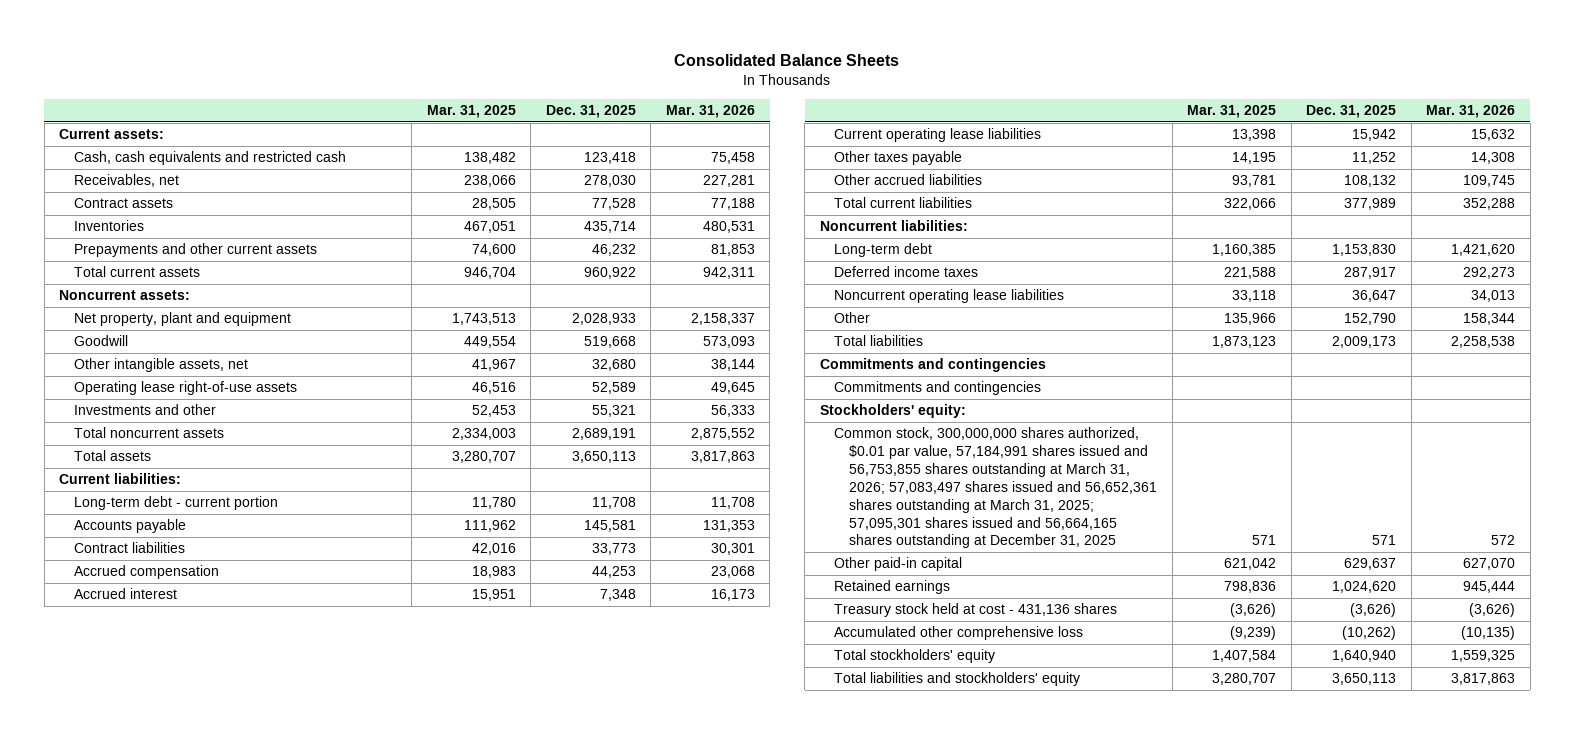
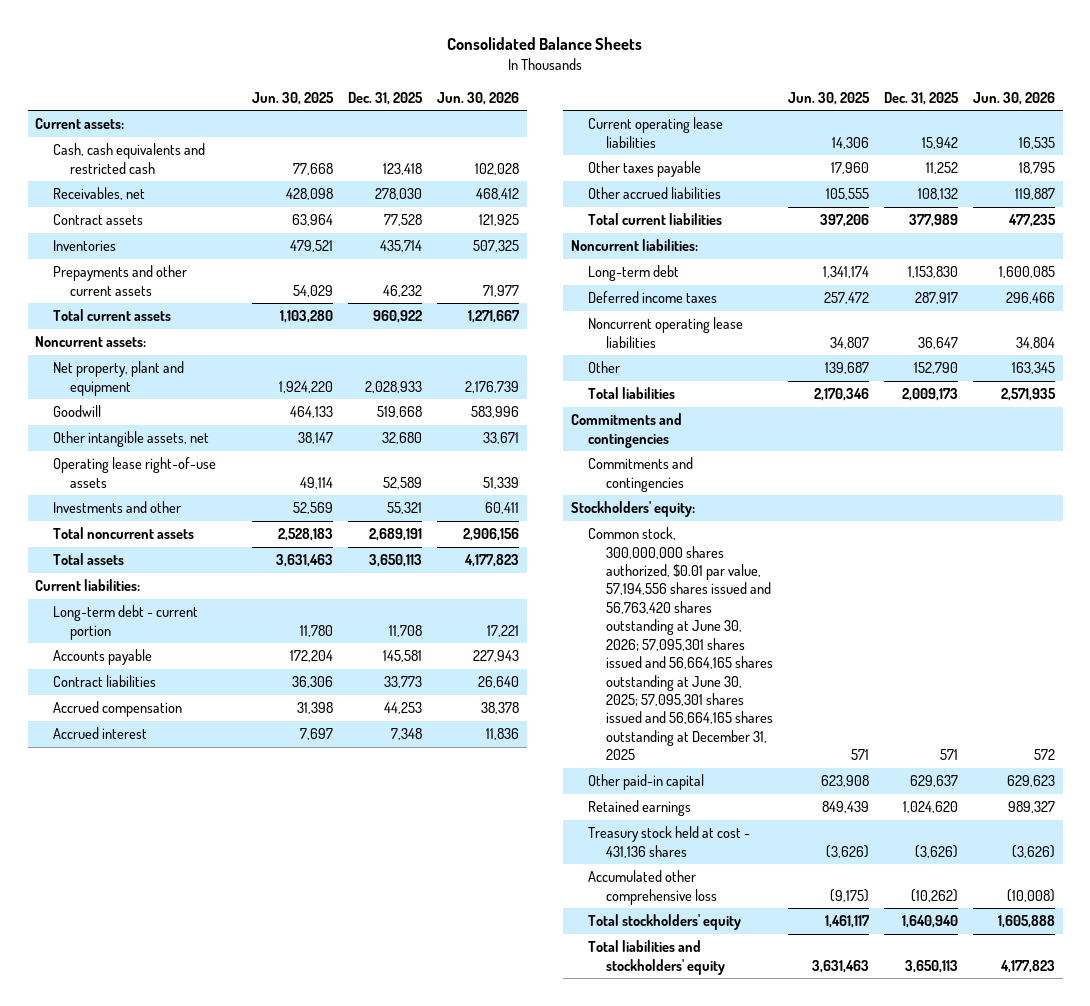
[426,105,516,119] Mar. 31, 2025 -> none
[665,105,755,119] Mar. 31, 2026 -> none
none -> [252,91,335,105] Jun. 30, 2025
none -> [437,91,520,105] Jun. 30, 2026
[834,427,1158,549] Common stock, 300,000,000 shares authorized, $0.01 par value, 57,184,991 shares issued and 56,753,855 shares outstanding at March 31, 2026; 57,083,497 shares issued and 56,652,361 shares outstanding at March 31, 2025; 57,095,301 shares issued and 56,664,165 shares outstanding at December 31, 2025 -> [588,527,773,761] Common stock, 300,000,000 shares authorized, $0.01 par value, 57,194,556 shares issued and 56,763,420 shares outstanding at June 30, 2026; 57,095,301 shares issued and 56,664,165 shares outstanding at June 30, 2025; 57,095,301 shares issued and 56,664,165 shares outstanding at December 31, 2025

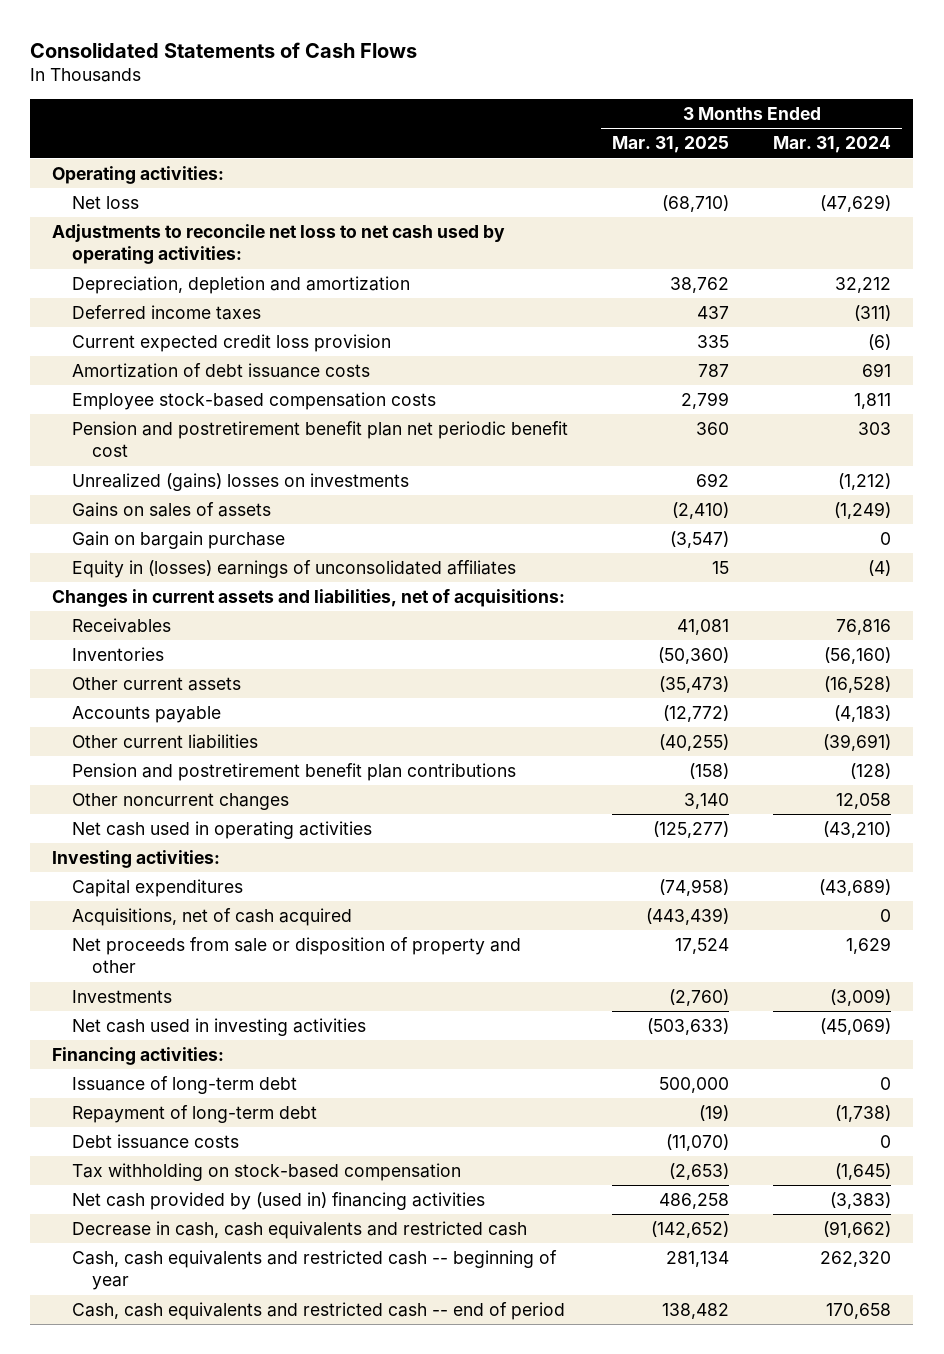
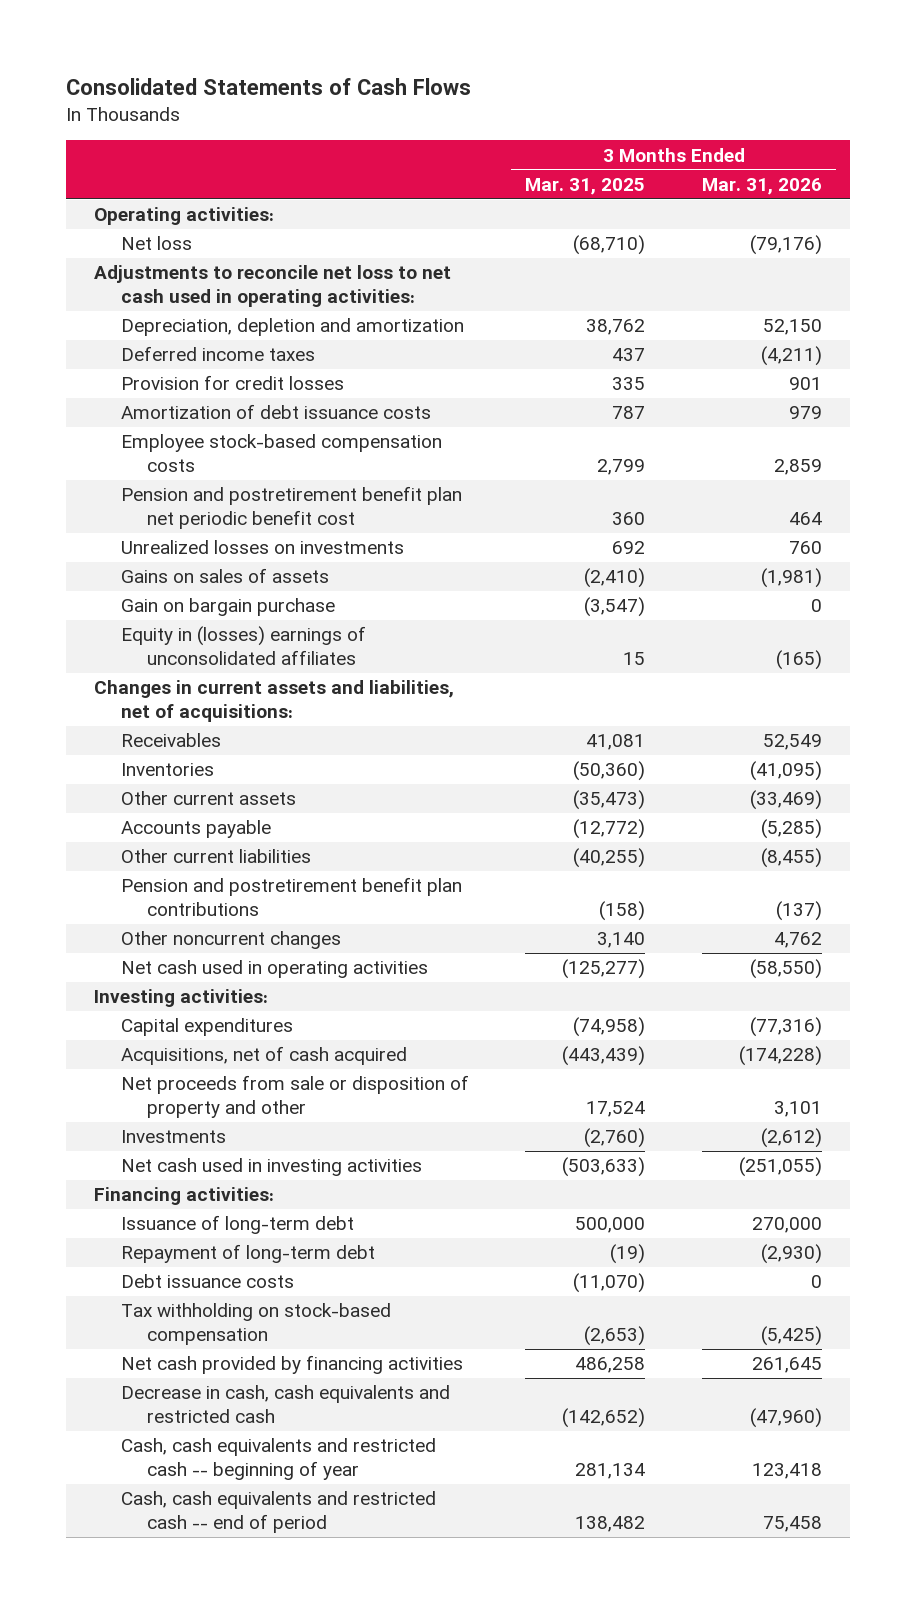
[773,136,892,154] Mar. 31, 2024 -> none
none -> [701,178,822,196] Mar. 31, 2026
[52,224,506,265] Adjustments to reconcile net loss to net cash used by operating activities: -> [93,265,451,307] Adjustments to reconcile net loss to net cash used in operating activities:
[72,334,392,353] Current expected credit loss provision -> [120,375,344,391] Provision for credit losses
[72,473,410,492] Unrealized (gains) losses on investments -> [120,540,404,555] Unrealized losses on investments
[72,1192,486,1211] Net cash provided by (used in) financing activities -> [120,1355,463,1375] Net cash provided by financing activities

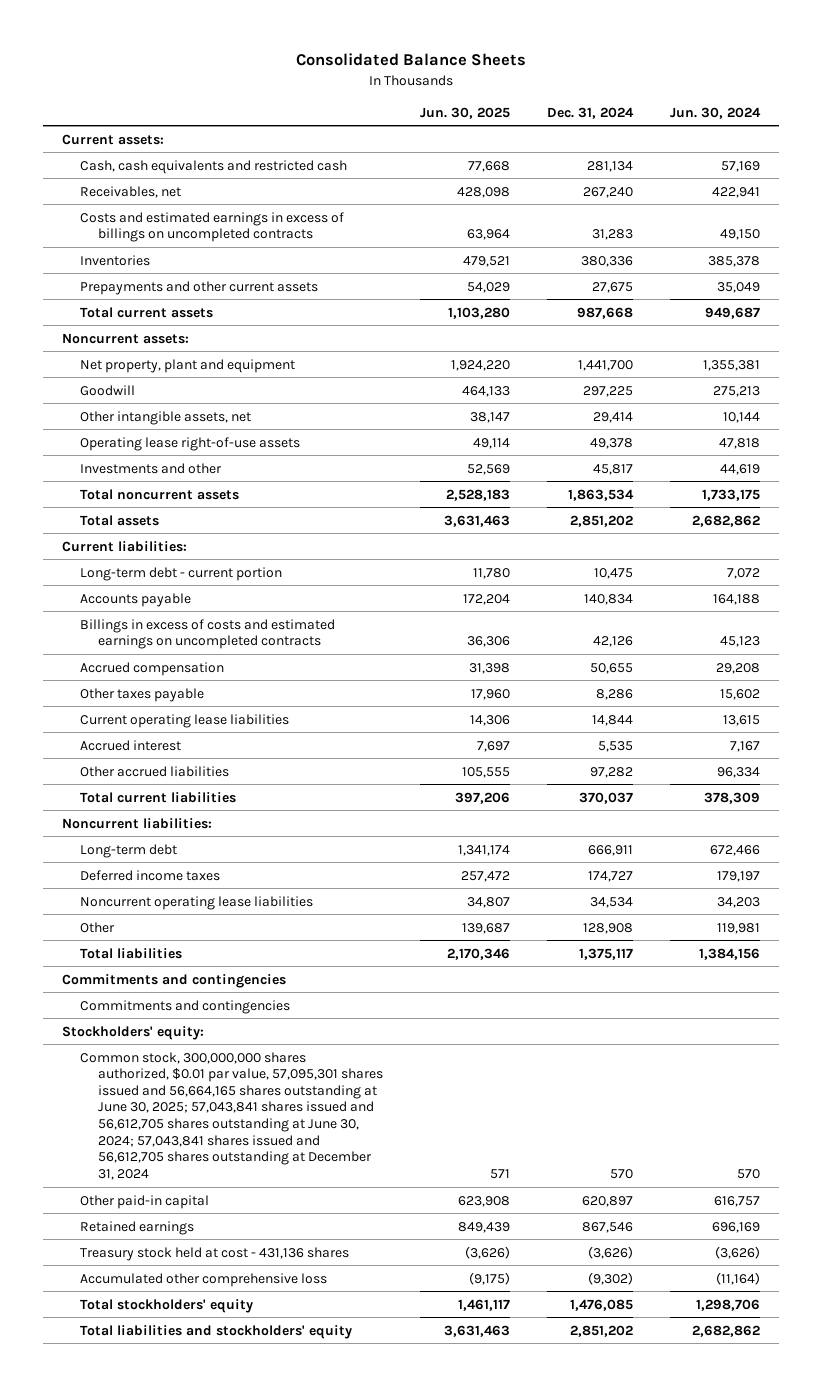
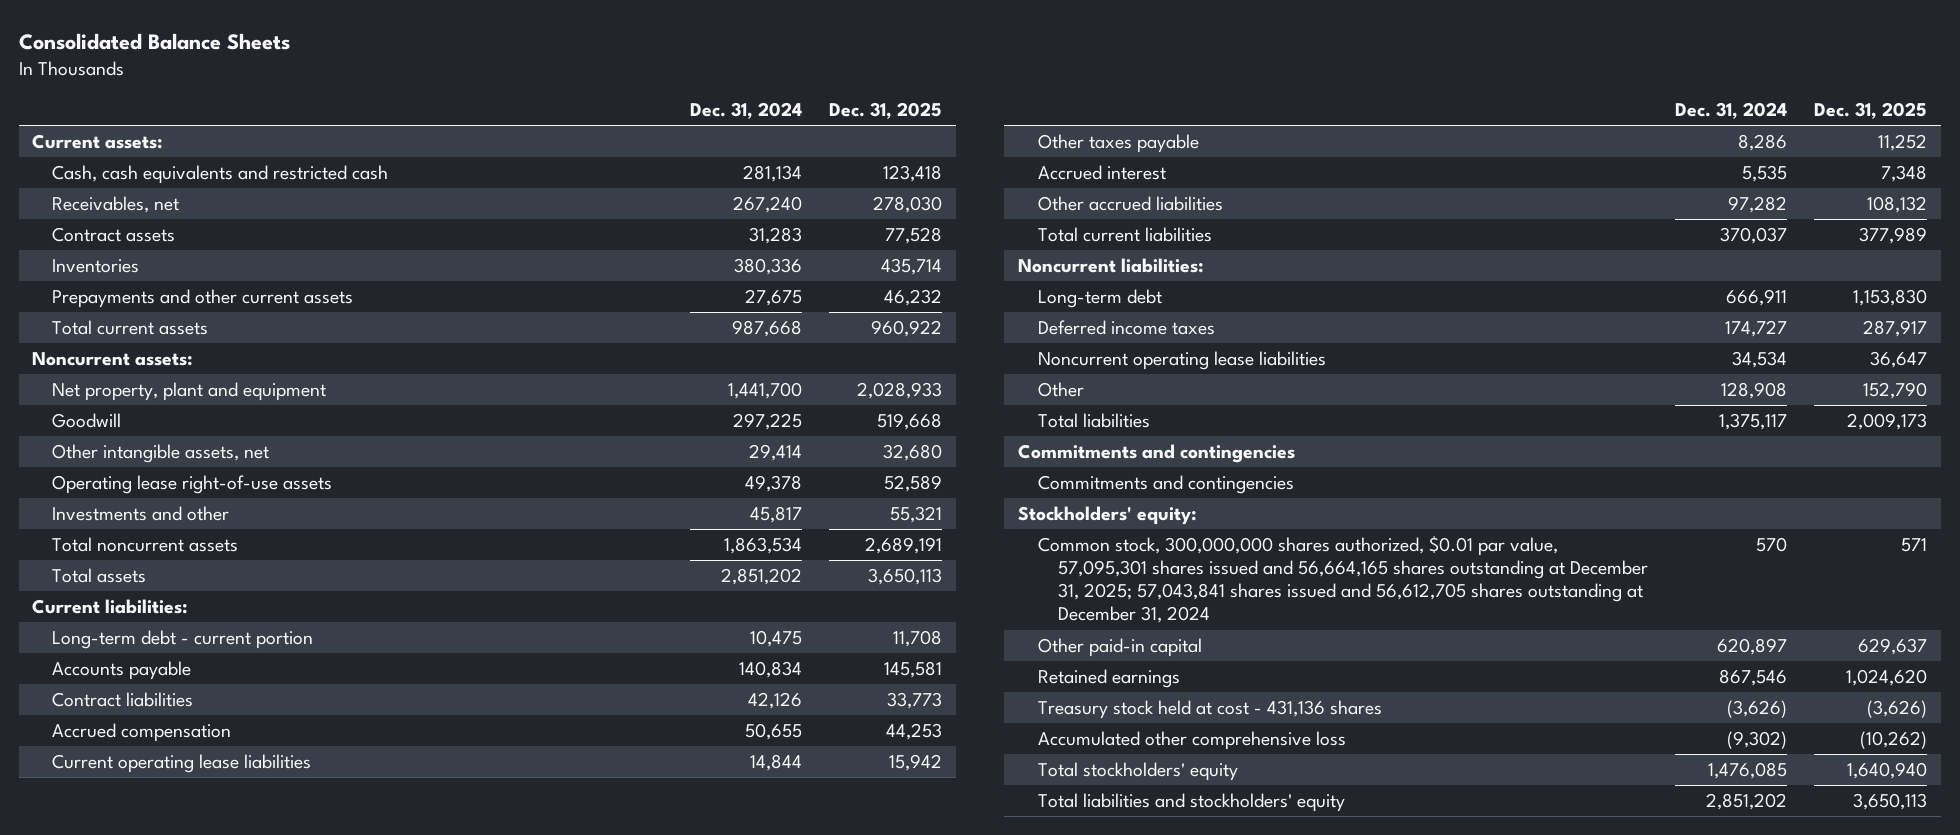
[419,106,510,119] Jun. 30, 2025 -> none
[670,106,762,119] Jun. 30, 2024 -> none
none -> [829,101,943,119] Dec. 31, 2025
[79,211,344,243] Costs and estimated earnings in excess of billings on uncompleted contracts -> [52,227,176,243] Contract assets
[79,618,335,650] Billings in excess of costs and estimated earnings on uncompleted contracts -> [52,692,194,708] Contract liabilities
[79,687,204,702] Other taxes payable -> [1037,134,1199,154] Other taxes payable
[79,1051,383,1180] Common stock, 300,000,000 shares authorized, $0.01 par value, 57,095,301 shares issued and 56,664,165 shares outstanding at June 30, 2025; 57,043,841 shares issued and 56,612,705 shares outstanding at June 30, 2024; 57,043,841 shares issued and 56,612,705 shares outstanding at December 31, 2024 -> [1037,536,1648,624] Common stock, 300,000,000 shares authorized, $0.01 par value, 57,095,301 shares issued and 56,664,165 shares outstanding at December 31, 2025; 57,043,841 shares issued and 56,612,705 shares outstanding at December 31, 2024

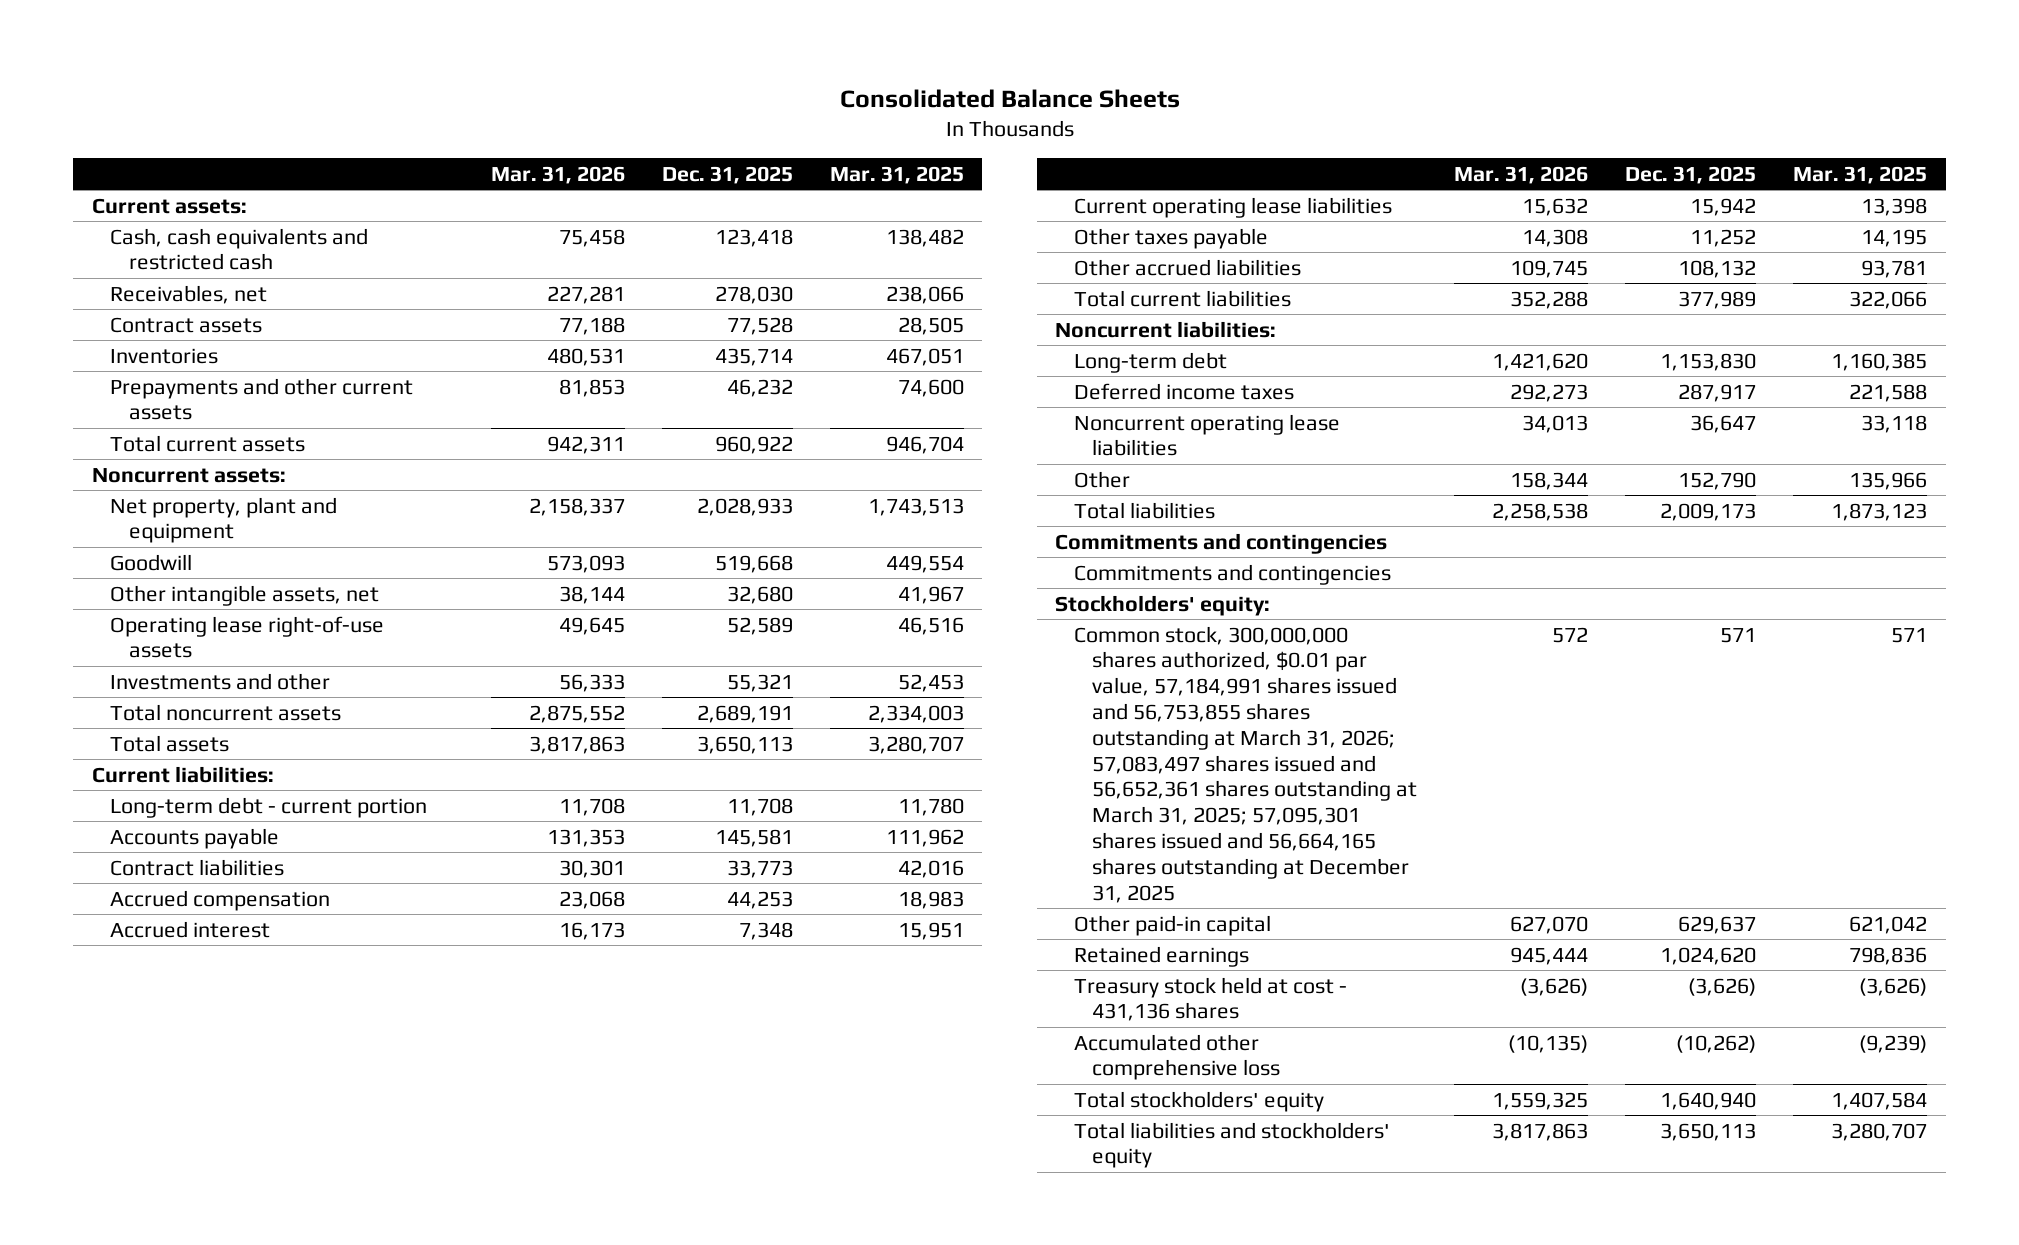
[689,101,802,119] Dec. 31, 2024 -> none
none -> [490,165,625,184] Mar. 31, 2026
none -> [829,165,964,184] Mar. 31, 2025
[1037,165,1166,181] Accrued interest -> [110,920,271,938] Accrued interest
[1037,536,1648,624] Common stock, 300,000,000 shares authorized, $0.01 par value, 57,095,301 shares issued and 56,664,165 shares outstanding at December 31, 2025; 57,043,841 shares issued and 56,612,705 shares outstanding at December 31, 2024 -> [1073,625,1417,903] Common stock, 300,000,000 shares authorized, $0.01 par value, 57,184,991 shares issued and 56,753,855 shares outstanding at March 31, 2026; 57,083,497 shares issued and 56,652,361 shares outstanding at March 31, 2025; 57,095,301 shares issued and 56,664,165 shares outstanding at December 31, 2025

